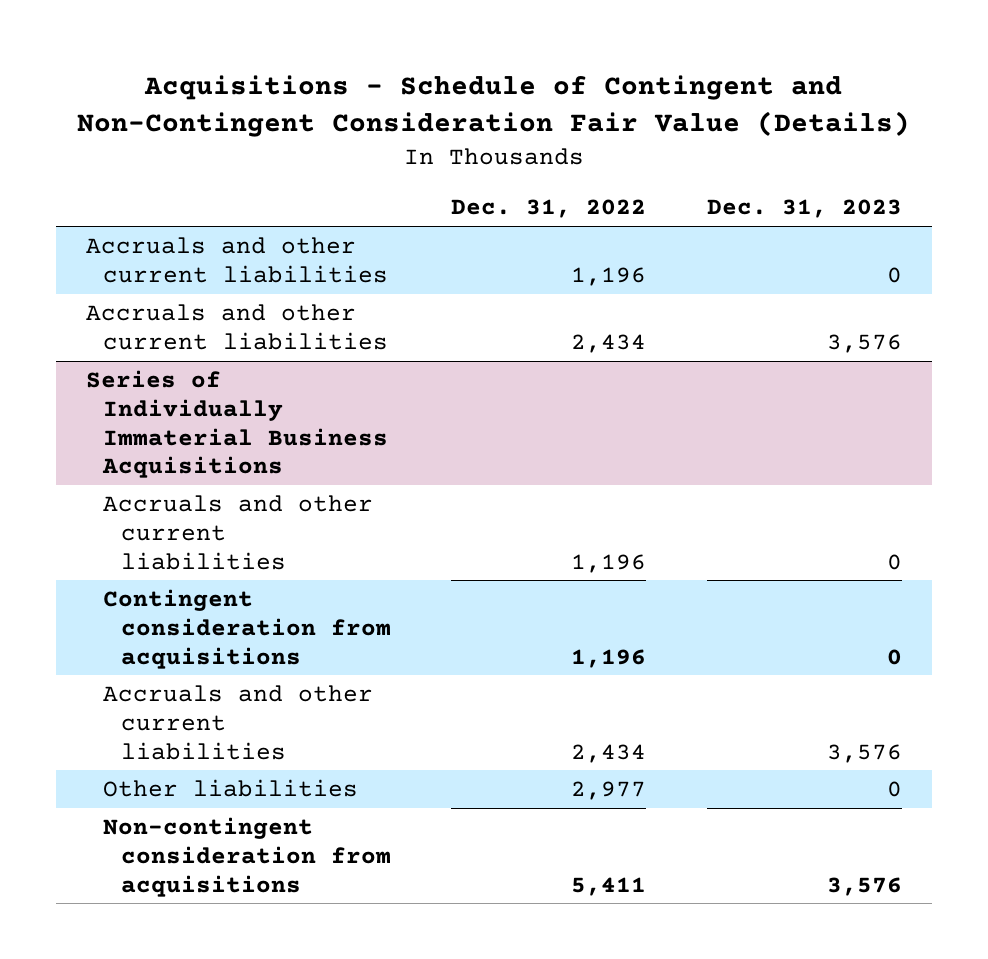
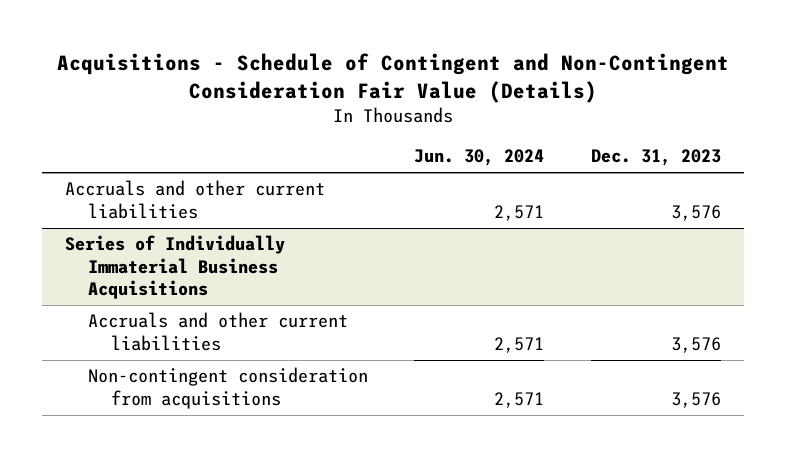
[451,199,647,219] Dec. 31, 2022 -> none
none -> [414,149,545,167] Jun. 30, 2024
[86,236,389,283] Accruals and other current liabilities -> none
[103,494,374,570] Accruals and other current liabilities -> none
[103,588,391,669] Contingent consideration from acquisitions -> none
[103,778,359,797] Other liabilities -> none

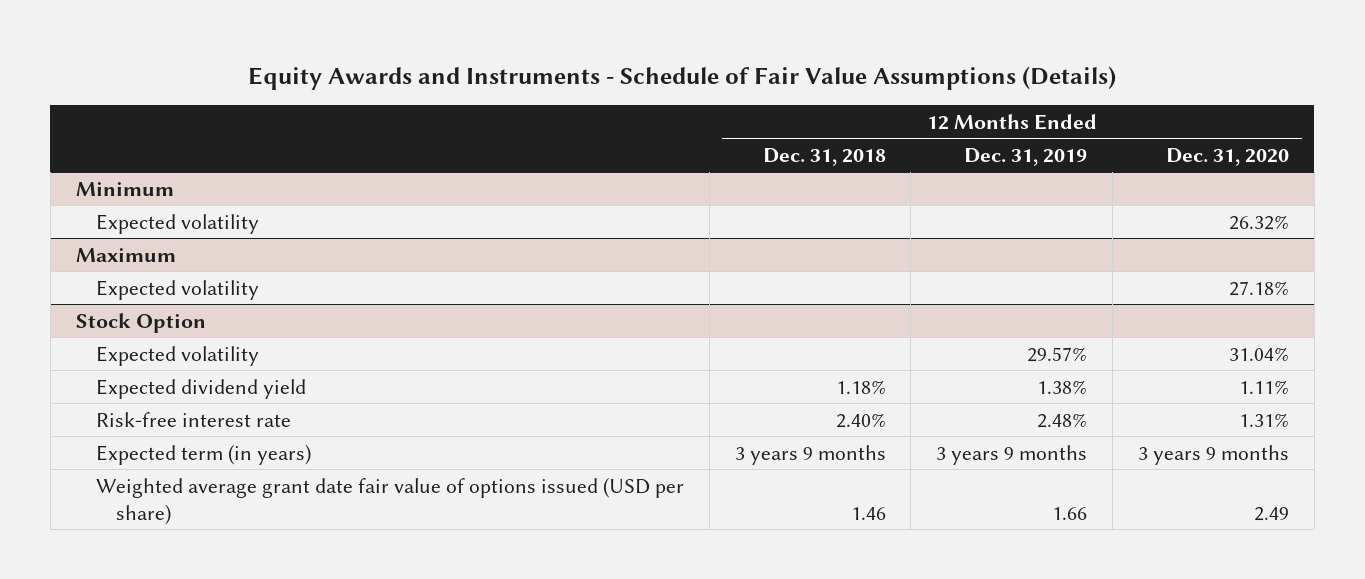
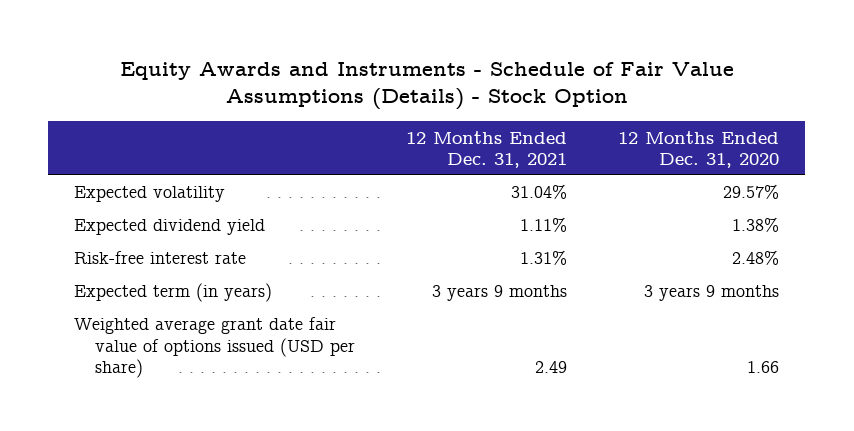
[248,65,1117,90] Equity Awards and Instruments - Schedule of Fair Value Assumptions (Details) -> [119,61,734,111] Equity Awards and Instruments - Schedule of Fair Value Assumptions (Details) - Stock Option
[762,147,886,166] Dec. 31, 2018 -> none
[964,147,1088,166] Dec. 31, 2019 -> none
none -> [406,130,568,168] 12 Months Ended Dec. 31, 2021
[75,181,174,196] Minimum -> none
[75,247,176,262] Maximum -> none
[95,279,259,300] Expected volatility -> none
[75,312,206,333] Stock Option -> none
[95,345,259,366] Expected volatility -> none
[1228,214,1289,230] 26.32% -> [723,184,780,200] 29.57%
[1238,379,1289,394] 1.11% -> [732,217,780,233] 1.38%
[1238,412,1289,427] 1.31% -> [732,250,780,266] 2.48%
[1253,506,1289,521] 2.49 -> [747,360,780,373] 1.66

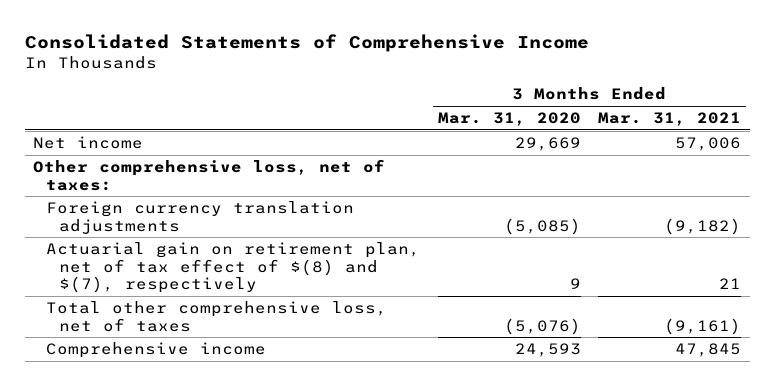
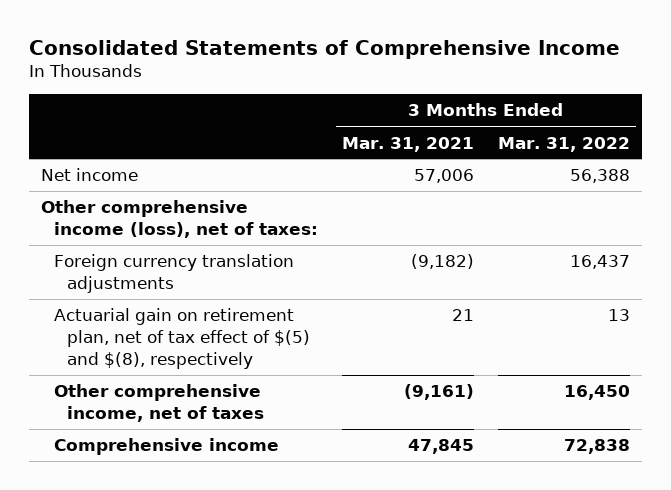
[437,112,581,127] Mar. 31, 2020 -> none
none -> [497,136,630,152] Mar. 31, 2022
[33,159,386,191] Other comprehensive loss, net of taxes: -> [40,200,318,238] Other comprehensive income (loss), net of taxes:
[46,242,421,293] Actuarial gain on retirement plan, net of tax effect of $(8) and $(7), respectively -> [53,308,311,369] Actuarial gain on retirement plan, net of tax effect of $(5) and $(8), respectively
[46,301,388,332] Total other comprehensive loss, net of taxes -> [53,384,265,422] Other comprehensive income, net of taxes

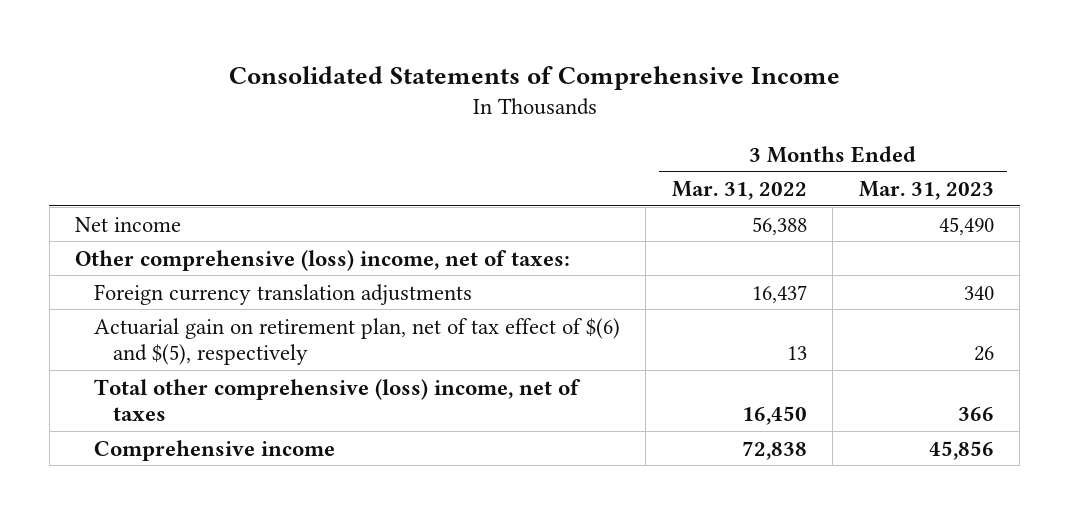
[341,136,474,152] Mar. 31, 2021 -> none
none -> [858,181,994,201] Mar. 31, 2023
[40,200,318,238] Other comprehensive income (loss), net of taxes: -> [75,249,571,271] Other comprehensive (loss) income, net of taxes:
[53,308,311,369] Actuarial gain on retirement plan, net of tax effect of $(5) and $(8), respectively -> [93,317,620,365] Actuarial gain on retirement plan, net of tax effect of $(6) and $(5), respectively
[53,384,265,422] Other comprehensive income, net of taxes -> [93,378,581,421] Total other comprehensive (loss) income, net of taxes

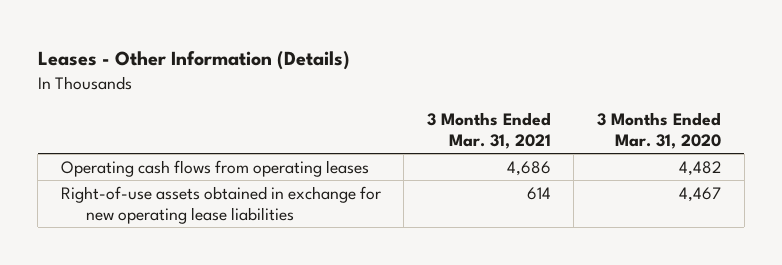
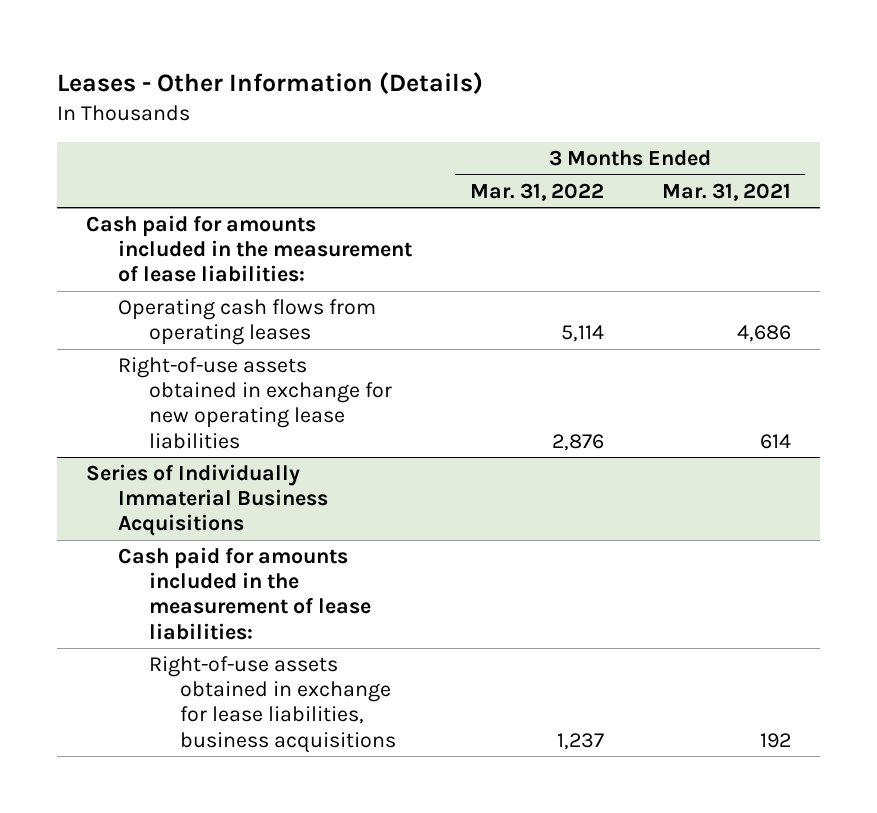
[597,112,722,150] 3 Months Ended Mar. 31, 2020 -> none
none -> [469,182,604,201] Mar. 31, 2022
none -> [86,215,412,283] Cash paid for amounts included in the measurement of lease liabilities:
none -> [86,464,328,537] Series of Individually Immaterial Business Acquisitions
none -> [117,547,371,640] Cash paid for amounts included in the measurement of lease liabilities:
none -> [148,656,396,753] Right-of-use assets obtained in exchange for lease liabilities, business acquisitions

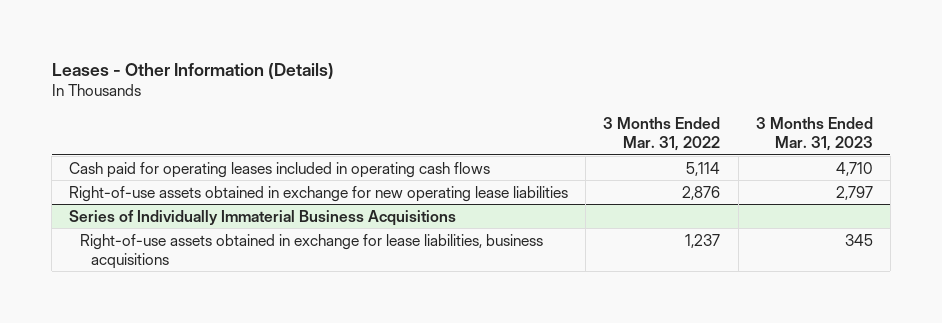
[661,182,791,201] Mar. 31, 2021 -> none
none -> [755,117,873,152] 3 Months Ended Mar. 31, 2023
[86,215,412,283] Cash paid for amounts included in the measurement of lease liabilities: -> none
[117,299,376,346] Operating cash flows from operating leases -> [69,161,491,178] Cash paid for operating leases included in operating cash flows
[117,547,371,640] Cash paid for amounts included in the measurement of lease liabilities: -> none

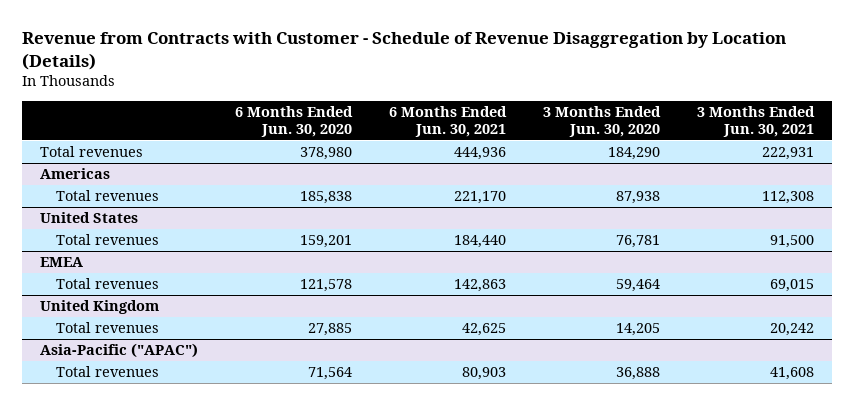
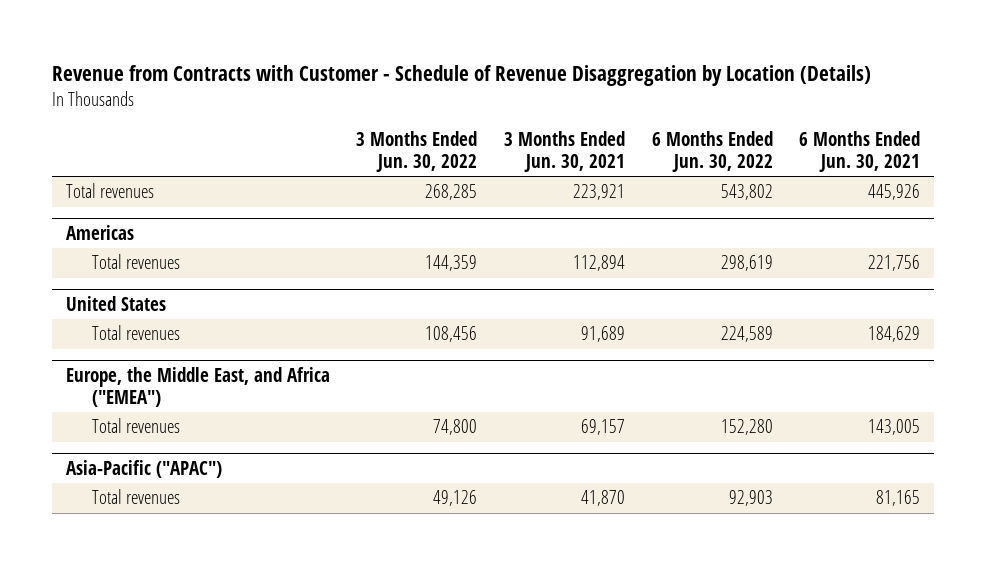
[234,106,353,138] 6 Months Ended Jun. 30, 2020 -> none
[542,106,661,138] 3 Months Ended Jun. 30, 2020 -> none
none -> [356,130,478,172] 3 Months Ended Jun. 30, 2022
none -> [651,130,773,172] 6 Months Ended Jun. 30, 2022
[453,147,506,161] 444,936 -> [868,184,921,201] 445,926
[761,147,814,161] 222,931 -> [573,184,626,201] 223,921
[453,191,506,205] 221,170 -> [868,255,921,272] 221,756
[761,191,814,205] 112,308 -> [573,255,626,272] 112,894
[39,300,159,315] United Kingdom -> none
[55,322,159,334] Total revenues -> none
[453,235,506,249] 184,440 -> [868,326,921,343] 184,629
[769,235,814,249] 91,500 -> [581,326,626,343] 91,689
[39,257,83,268] EMEA -> [65,366,330,407] Europe, the Middle East, and Africa ("EMEA")
[453,279,506,293] 142,863 -> [868,419,921,436] 143,005
[769,279,814,293] 69,015 -> [581,419,626,436] 69,157
[461,367,506,381] 80,903 -> [876,490,921,507] 81,165
[769,367,814,381] 41,608 -> [581,490,626,507] 41,870

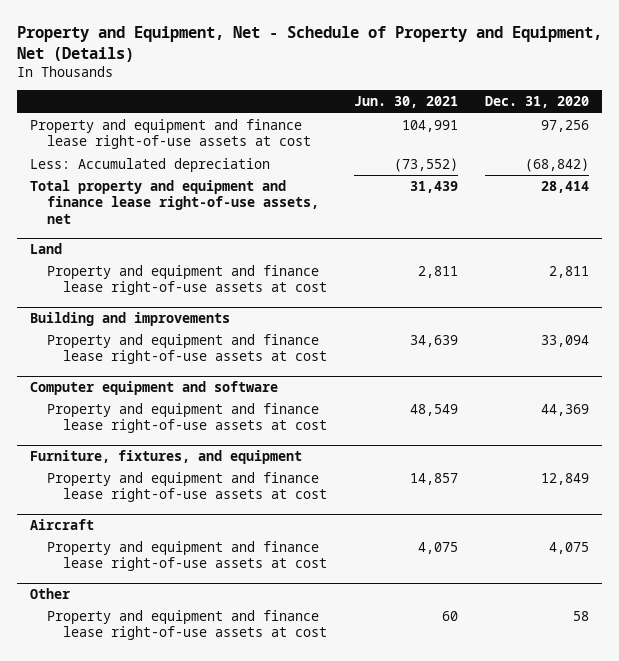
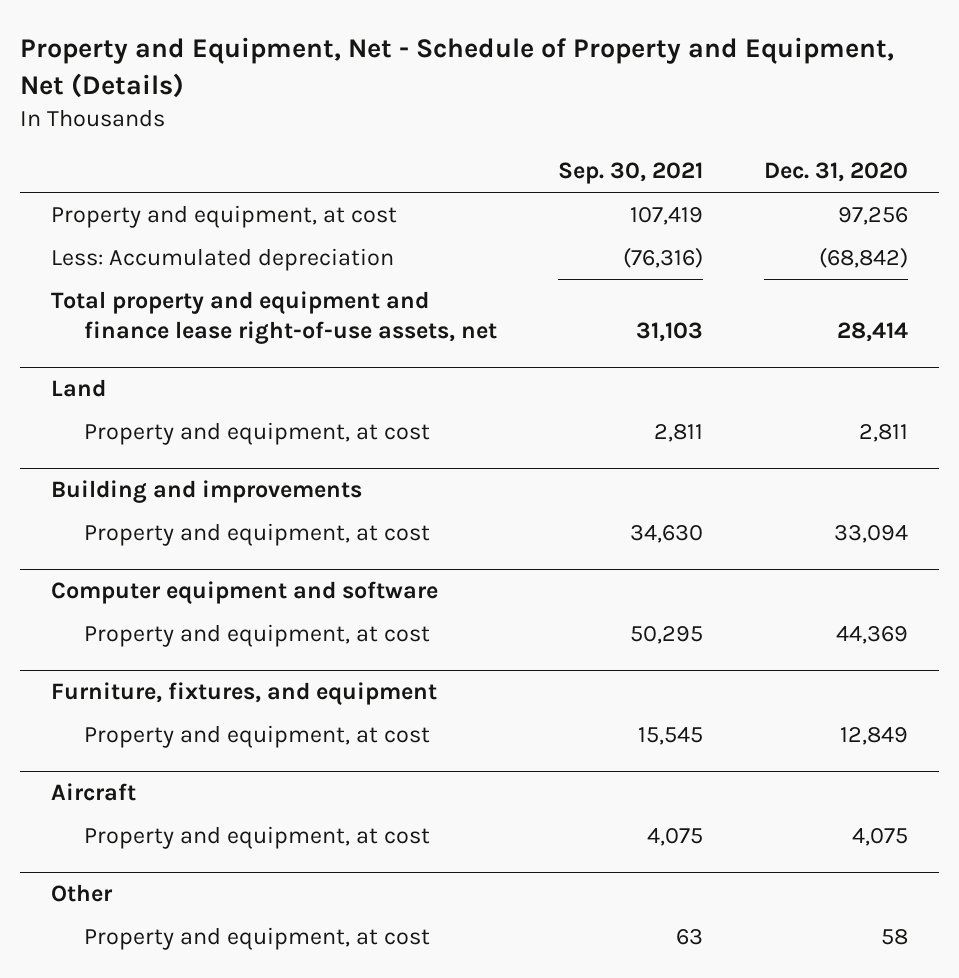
[353,96,458,109] Jun. 30, 2021 -> none
none -> [557,162,703,185] Sep. 30, 2021
[30,119,311,150] Property and equipment and finance lease right-of-use assets at cost -> [51,204,398,228] Property and equipment, at cost
[46,265,328,296] Property and equipment and finance lease right-of-use assets at cost -> [83,421,430,445] Property and equipment, at cost
[46,334,328,365] Property and equipment and finance lease right-of-use assets at cost -> [83,522,430,546] Property and equipment, at cost
[46,403,328,434] Property and equipment and finance lease right-of-use assets at cost -> [83,623,430,647] Property and equipment, at cost
[46,472,328,503] Property and equipment and finance lease right-of-use assets at cost -> [83,724,430,748] Property and equipment, at cost
[46,541,328,572] Property and equipment and finance lease right-of-use assets at cost -> [83,825,430,849] Property and equipment, at cost
[46,610,328,641] Property and equipment and finance lease right-of-use assets at cost -> [83,926,430,950] Property and equipment, at cost

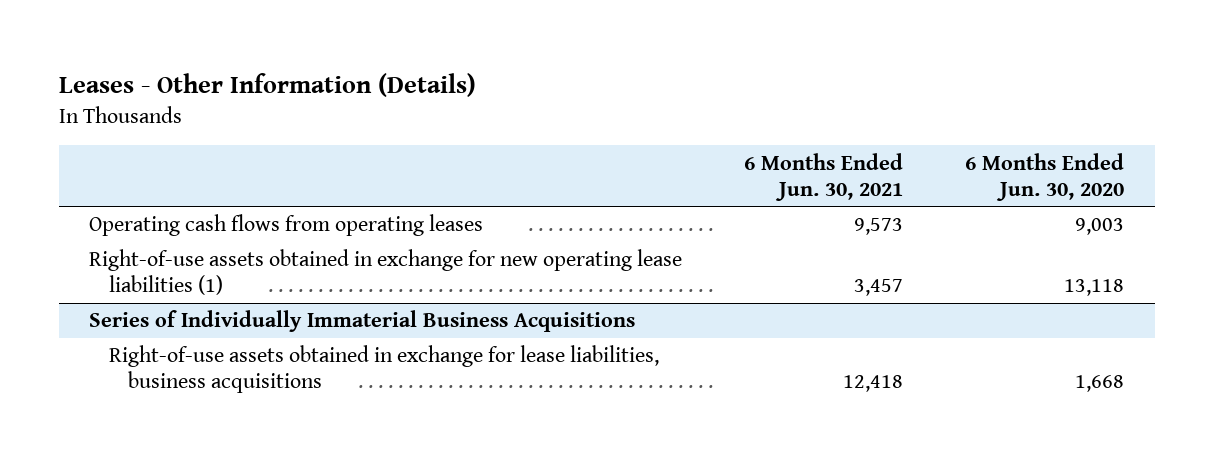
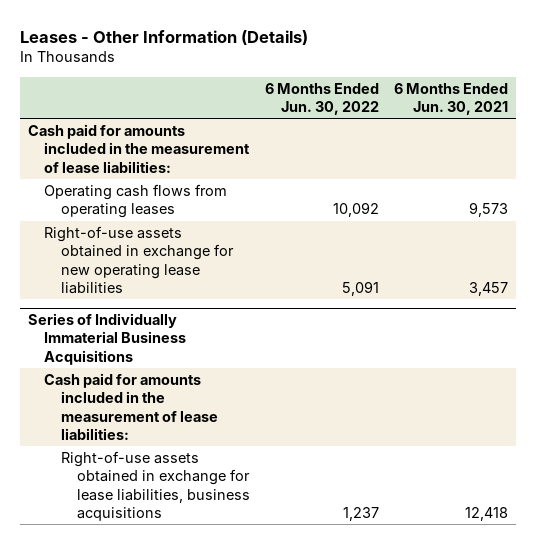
[964,152,1124,201] 6 Months Ended Jun. 30, 2020 -> none
none -> [265,82,380,116] 6 Months Ended Jun. 30, 2022
none -> [27,123,251,173] Cash paid for amounts included in the measurement of lease liabilities:
[89,249,683,296] Right-of-use assets obtained in exchange for new operating lease liabilities (1) -> [44,225,234,295] Right-of-use assets obtained in exchange for new operating lease liabilities
none -> [44,372,218,441] Cash paid for amounts included in the measurement of lease liabilities:

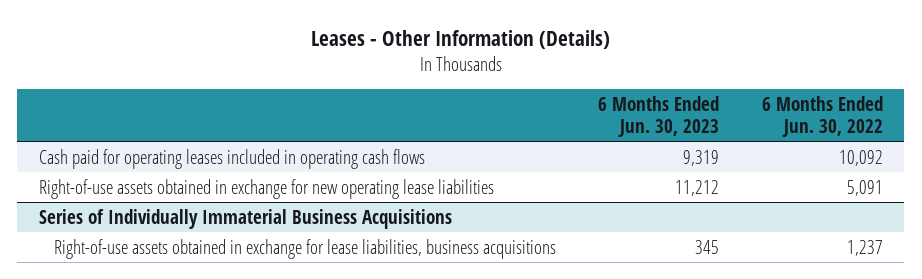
[394,82,509,116] 6 Months Ended Jun. 30, 2021 -> none
none -> [598,95,720,137] 6 Months Ended Jun. 30, 2023
[27,123,251,173] Cash paid for amounts included in the measurement of lease liabilities: -> none
[44,183,228,219] Operating cash flows from operating leases -> [38,148,425,169] Cash paid for operating leases included in operating cash flows
[44,372,218,441] Cash paid for amounts included in the measurement of lease liabilities: -> none

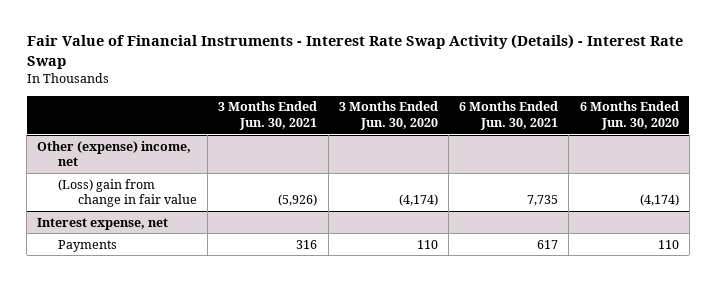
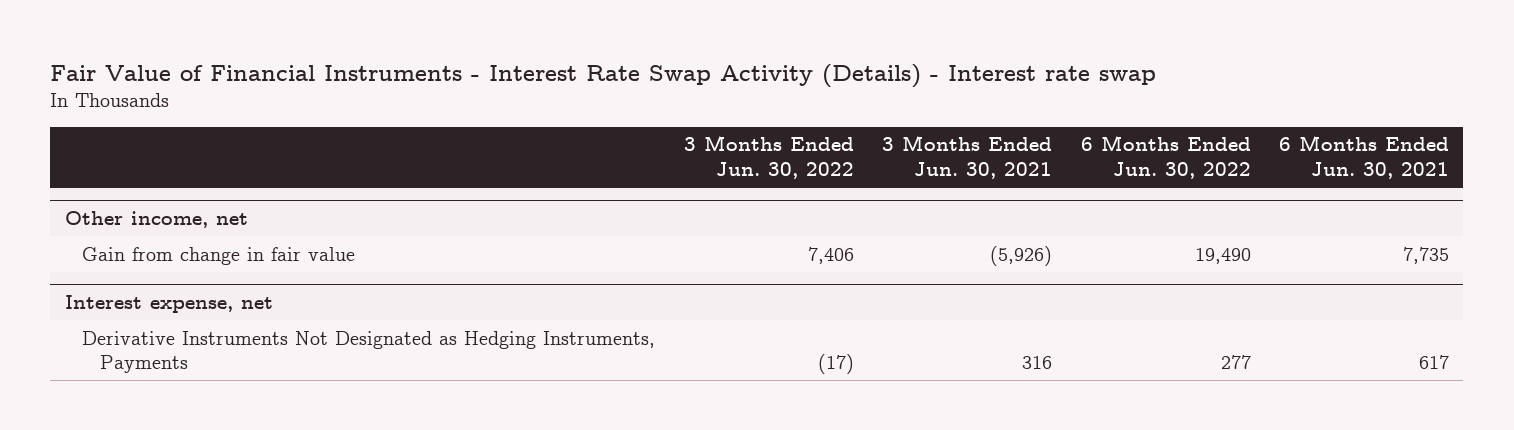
[26,34,683,70] Fair Value of Financial Instruments - Interest Rate Swap Activity (Details) - Interest Rate Swap -> [50,63,1157,88] Fair Value of Financial Instruments - Interest Rate Swap Activity (Details) - Interest rate swap
[338,101,438,131] 3 Months Ended Jun. 30, 2020 -> none
[579,101,679,131] 6 Months Ended Jun. 30, 2020 -> none
none -> [683,135,854,179] 3 Months Ended Jun. 30, 2022
none -> [1080,135,1251,179] 6 Months Ended Jun. 30, 2022
[37,140,192,167] Other (expense) income, net -> [64,210,248,228] Other income, net
[57,178,197,208] (Loss) gain from change in fair value -> [82,246,356,265] Gain from change in fair value
[57,239,117,252] Payments -> [82,330,656,374] Derivative Instruments Not Designated as Hedging Instruments, Payments

